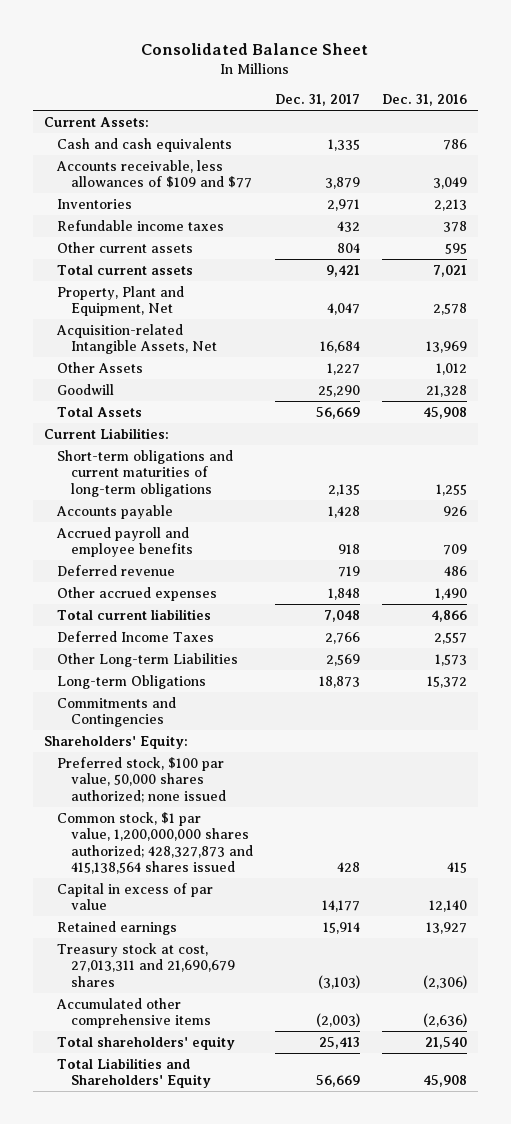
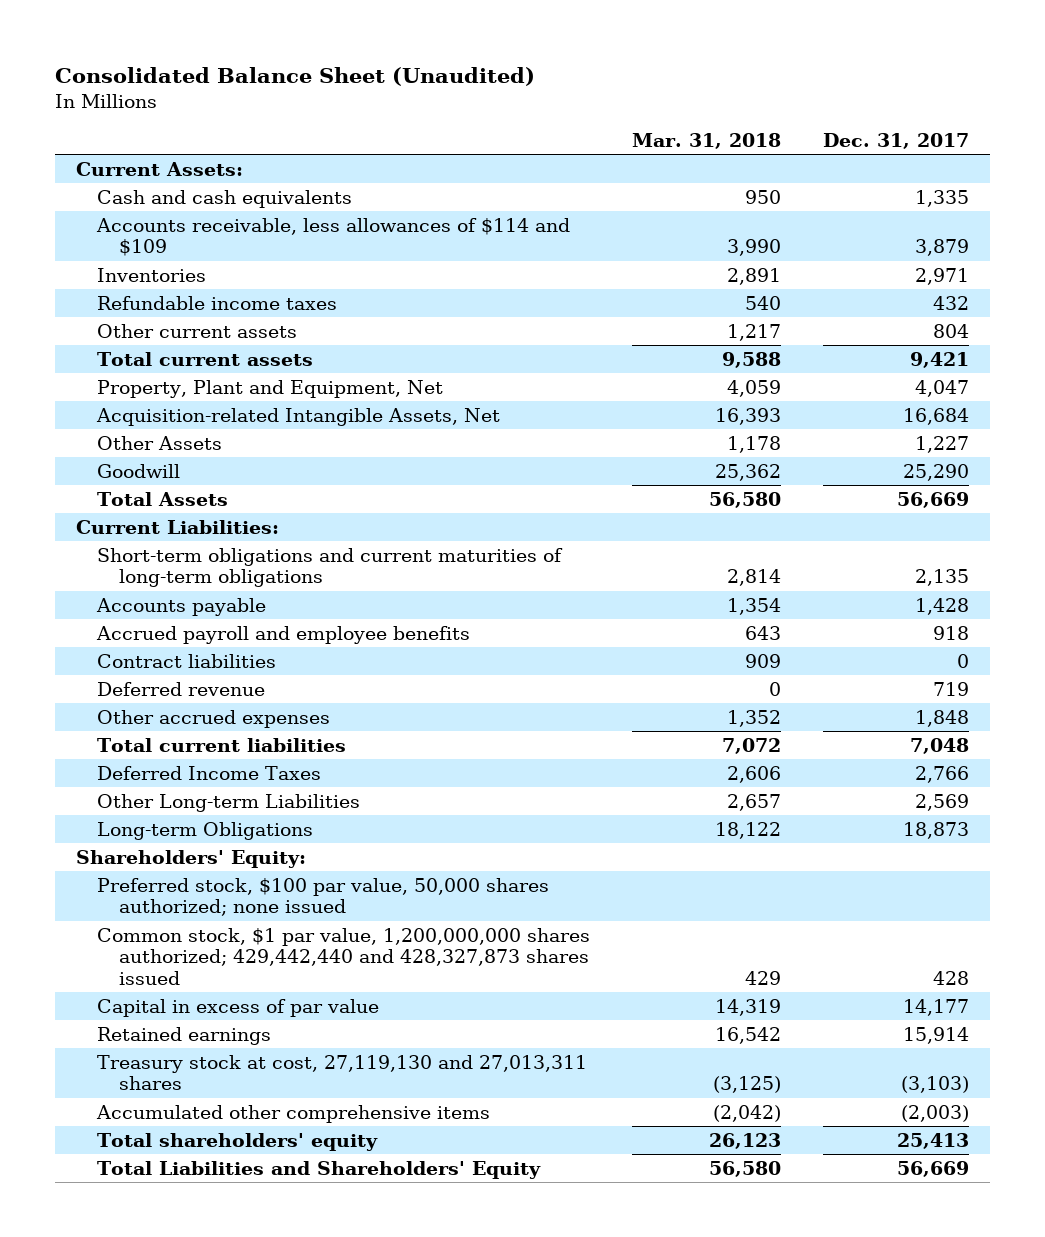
[141,43,369,56] Consolidated Balance Sheet -> [54,67,535,87] Consolidated Balance Sheet (Unaudited)
[381,94,467,107] Dec. 31, 2016 -> none
none -> [632,132,782,149] Mar. 31, 2018
[56,159,252,189] Accounts receivable, less allowances of $109 and $77 -> [96,217,571,257] Accounts receivable, less allowances of $114 and $109
none -> [97,653,277,668] Contract liabilities
[57,696,177,728] Commitments and Contingencies -> none
[57,811,253,875] Common stock, $1 par value, 1,200,000,000 shares authorized; 428,327,873 and 415,138,564 shares issued -> [97,927,591,985] Common stock, $1 par value, 1,200,000,000 shares authorized; 429,442,440 and 428,327,873 shares issued
[57,942,235,987] Treasury stock at cost, 27,013,311 and 21,690,679 shares -> [97,1054,588,1091] Treasury stock at cost, 27,119,130 and 27,013,311 shares

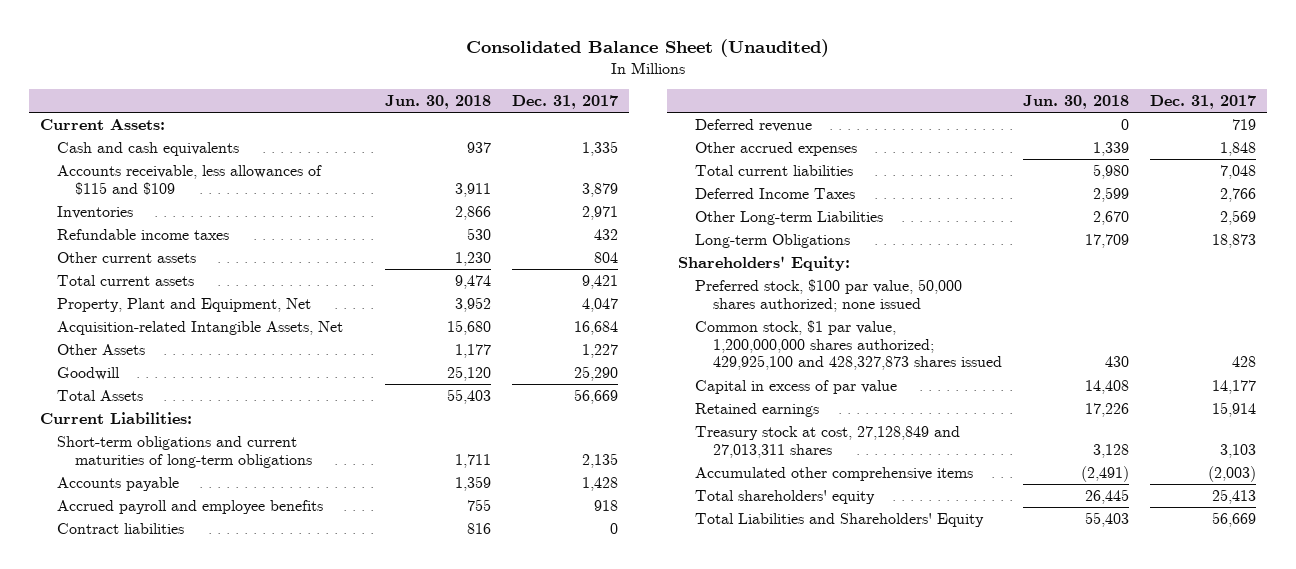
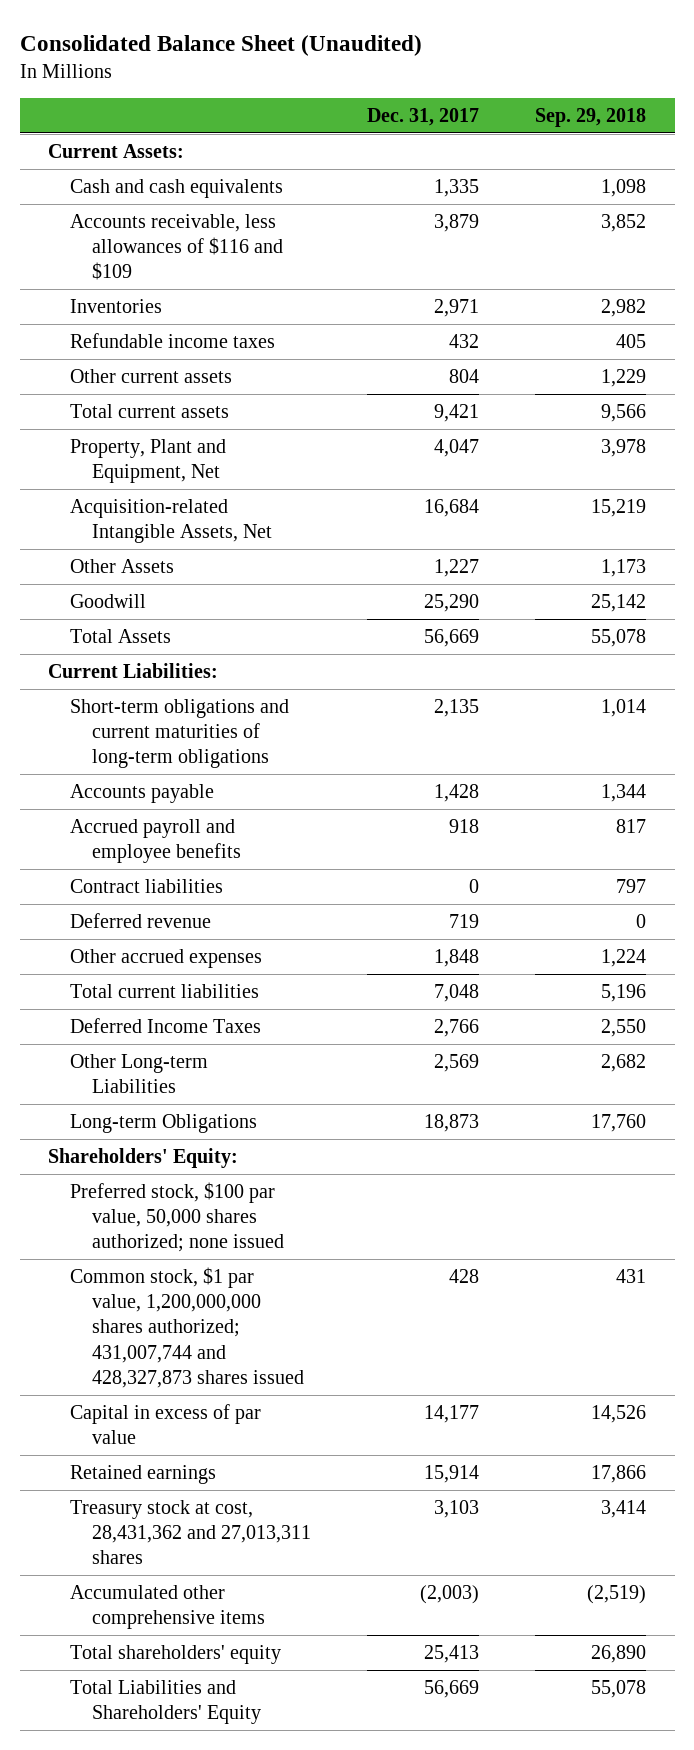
[385,95,492,110] Jun. 30, 2018 -> none
none -> [535,107,647,127] Sep. 29, 2018
[57,164,323,195] Accounts receivable, less allowances of $115 and $109 -> [69,213,283,281] Accounts receivable, less allowances of $116 and $109
[695,319,1002,371] Common stock, $1 par value, 1,200,000,000 shares authorized; 429,925,100 and 428,327,873 shares issued -> [69,1266,304,1388] Common stock, $1 par value, 1,200,000,000 shares authorized; 431,007,744 and 428,327,873 shares issued
[695,425,961,458] Treasury stock at cost, 27,128,849 and 27,013,311 shares -> [69,1499,311,1565] Treasury stock at cost, 28,431,362 and 27,013,311 shares

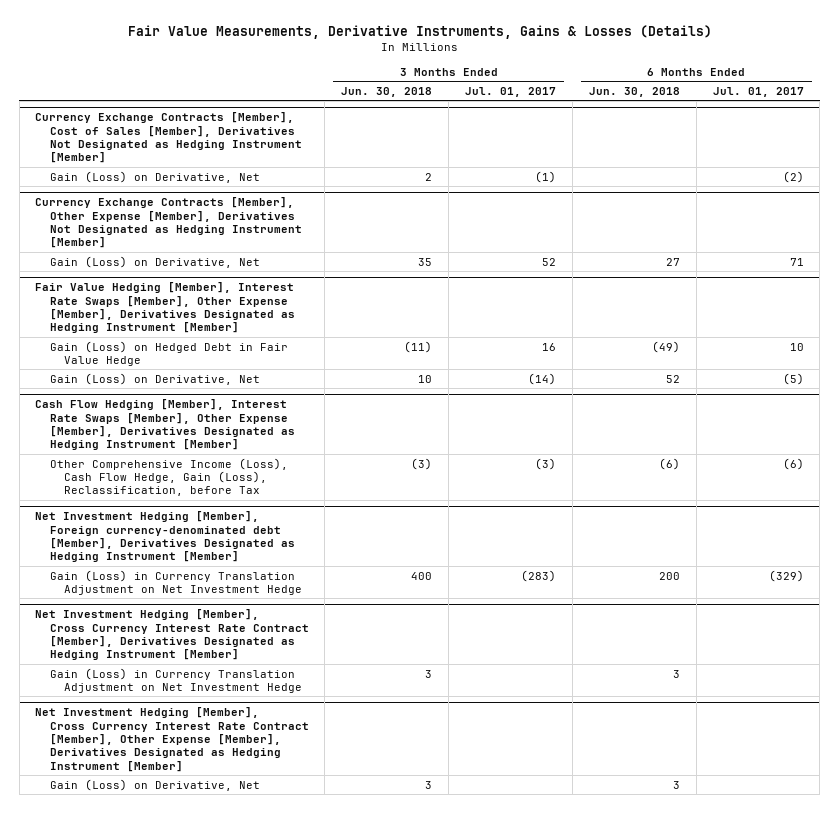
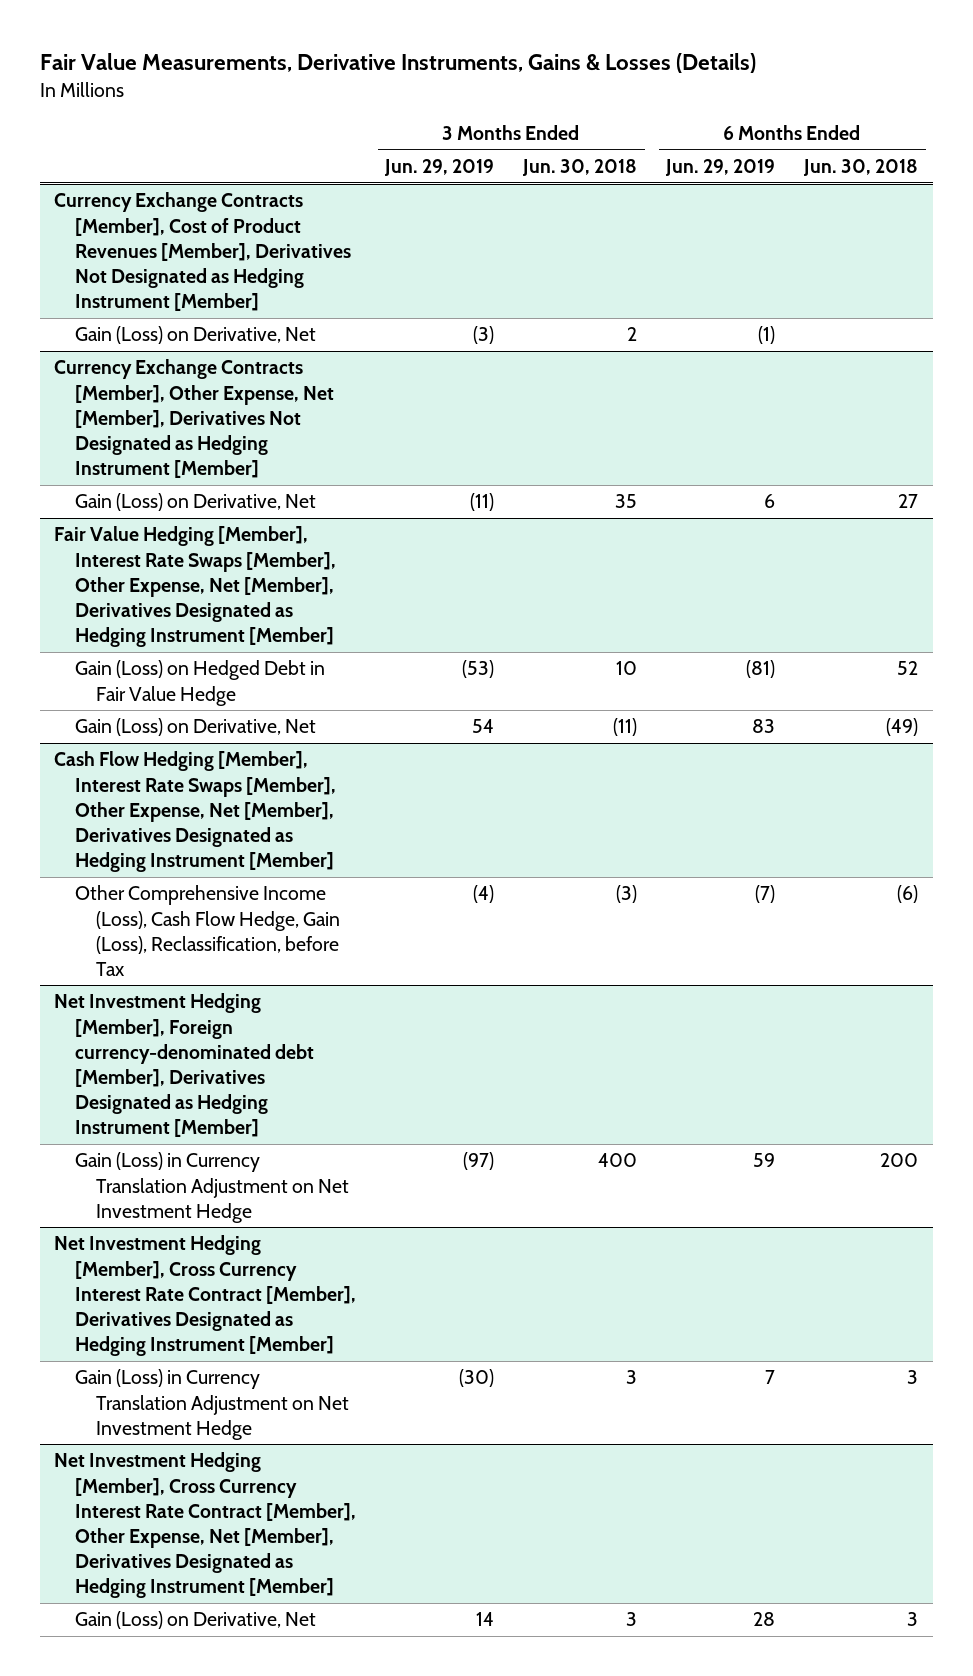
[465,86,557,97] Jul. 01, 2017 -> none
[712,86,804,97] Jul. 01, 2017 -> none
none -> [384,158,495,176] Jun. 29, 2019
none -> [665,158,776,176] Jun. 29, 2019
[35,112,302,164] Currency Exchange Contracts [Member], Cost of Sales [Member], Derivatives Not Designated as Hedging Instrument [Member] -> [54,192,352,311] Currency Exchange Contracts [Member], Cost of Product Revenues [Member], Derivatives Not Designated as Hedging Instrument [Member]
[35,197,302,249] Currency Exchange Contracts [Member], Other Expense [Member], Derivatives Not Designated as Hedging Instrument [Member] -> [54,359,335,478] Currency Exchange Contracts [Member], Other Expense, Net [Member], Derivatives Not Designated as Hedging Instrument [Member]
[35,282,295,334] Fair Value Hedging [Member], Interest Rate Swaps [Member], Other Expense [Member], Derivatives Designated as Hedging Instrument [Member] -> [54,526,337,647] Fair Value Hedging [Member], Interest Rate Swaps [Member], Other Expense, Net [Member], Derivatives Designated as Hedging Instrument [Member]
[404,340,433,353] (11) -> [616,661,638,676] 10
[651,340,680,353] (49) -> [897,661,919,676] 52
[418,374,433,383] 10 -> [613,718,638,737] (11)
[665,374,680,383] 52 -> [886,718,919,737] (49)
[35,399,295,451] Cash Flow Hedging [Member], Interest Rate Swaps [Member], Other Expense [Member], Derivatives Designated as Hedging Instrument [Member] -> [54,751,337,872] Cash Flow Hedging [Member], Interest Rate Swaps [Member], Other Expense, Net [Member], Derivatives Designated as Hedging Instrument [Member]
[35,707,309,772] Net Investment Hedging [Member], Cross Currency Interest Rate Contract [Member], Other Expense [Member], Derivatives Designated as Hedging Instrument [Member] -> [54,1452,357,1598] Net Investment Hedging [Member], Cross Currency Interest Rate Contract [Member], Other Expense, Net [Member], Derivatives Designated as Hedging Instrument [Member]

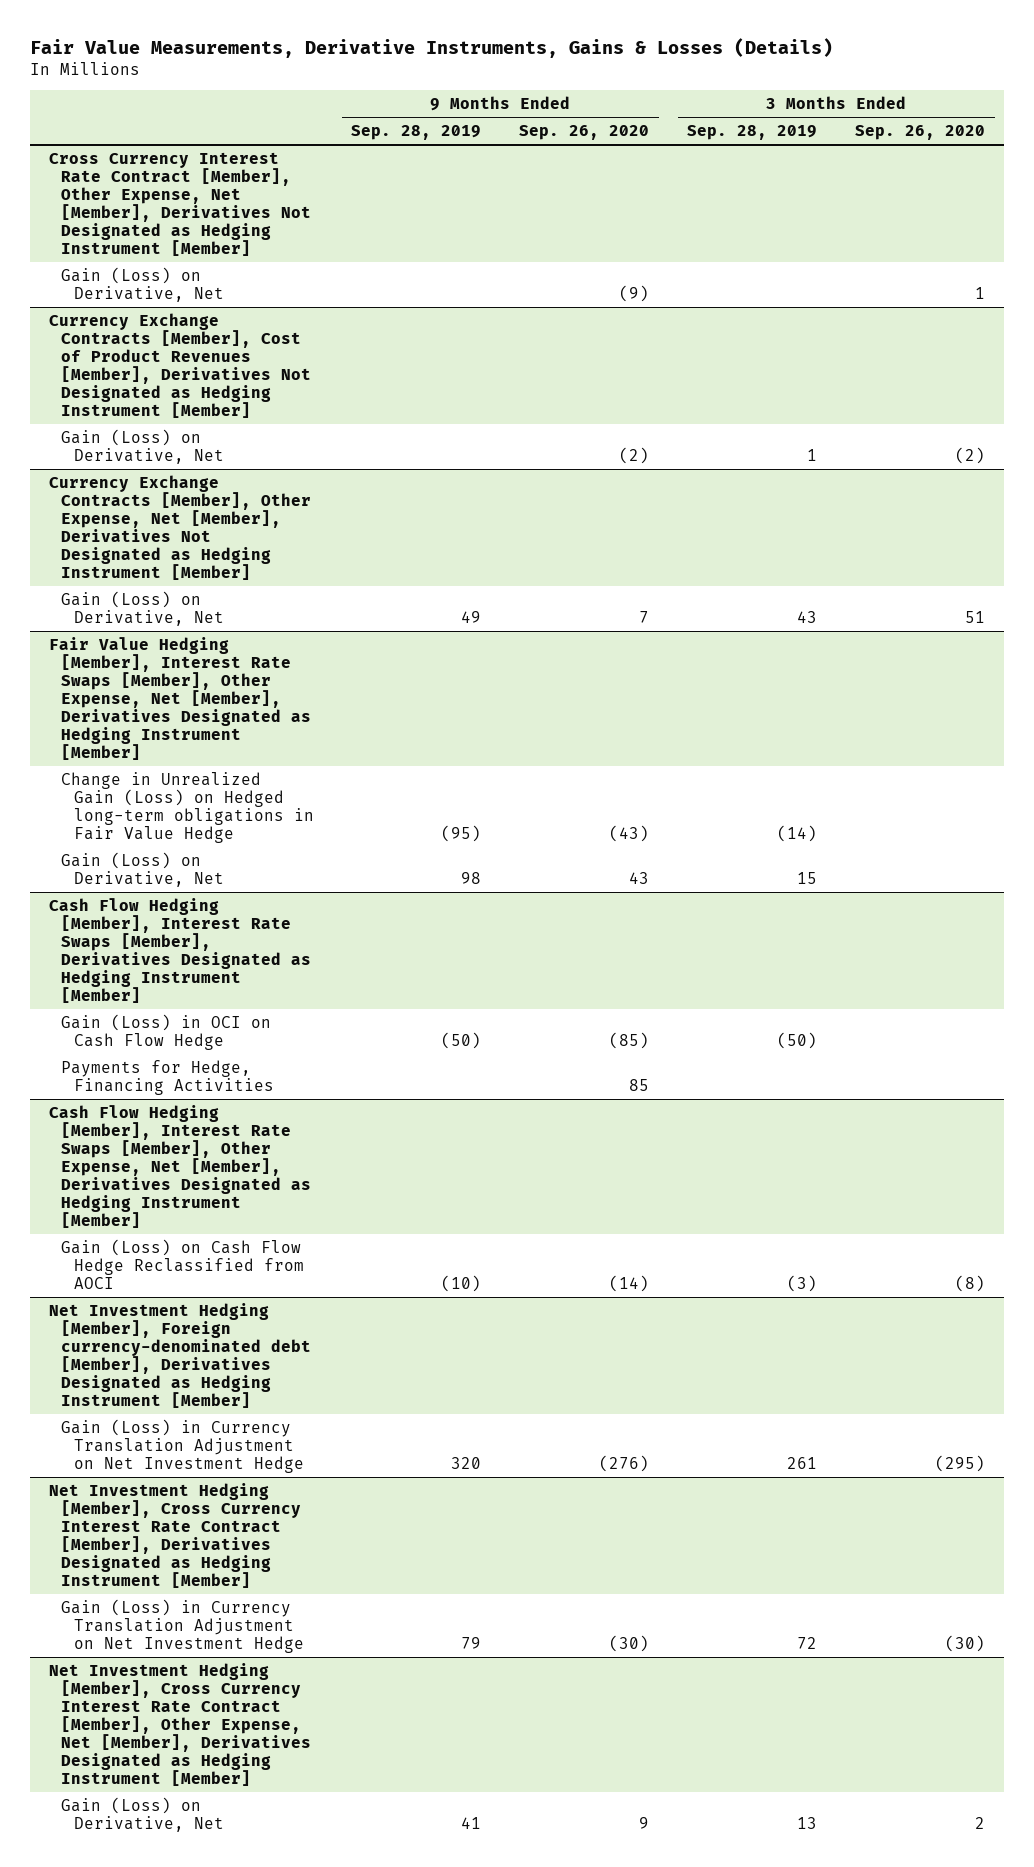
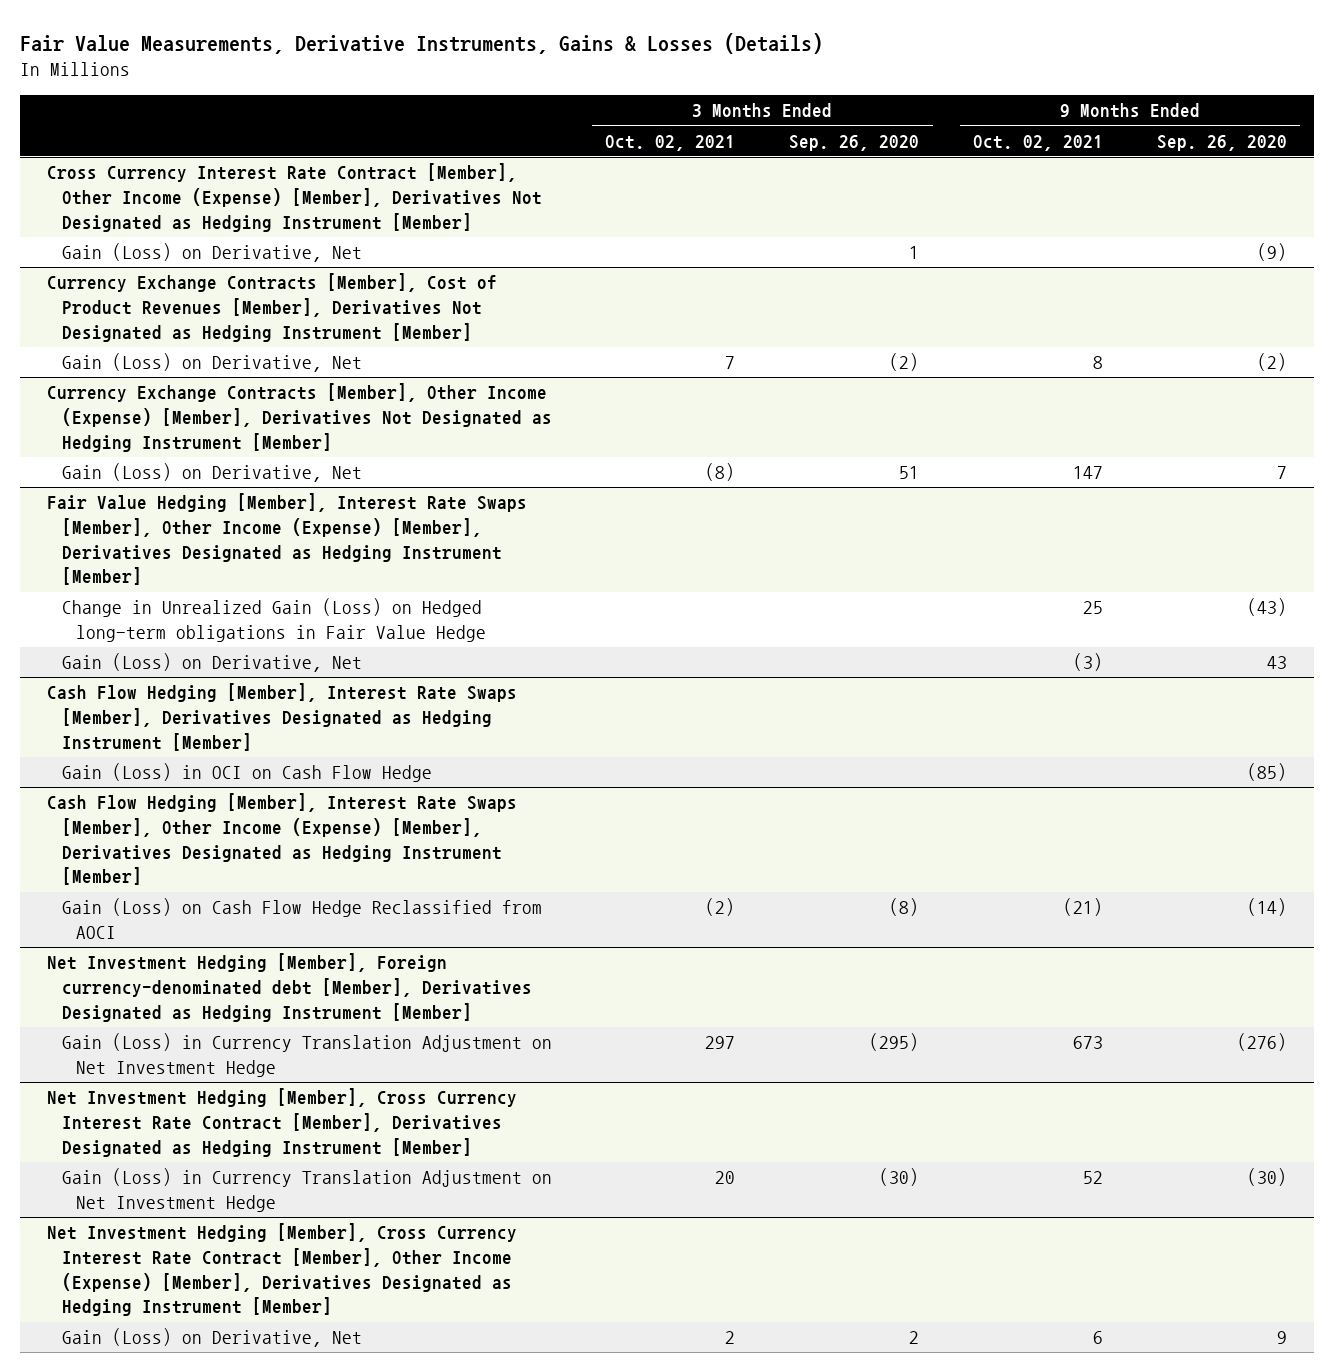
[351,125,482,141] Sep. 28, 2019 -> none
[687,125,818,141] Sep. 28, 2019 -> none
none -> [605,134,736,151] Oct. 02, 2021
none -> [972,134,1103,151] Oct. 02, 2021
[48,151,312,257] Cross Currency Interest Rate Contract [Member], Other Expense, Net [Member], Derivatives Not Designated as Hedging Instrument [Member] -> [46,163,542,232] Cross Currency Interest Rate Contract [Member], Other Income (Expense) [Member], Derivatives Not Designated as Hedging Instrument [Member]
[48,474,312,581] Currency Exchange Contracts [Member], Other Expense, Net [Member], Derivatives Not Designated as Hedging Instrument [Member] -> [46,383,552,452] Currency Exchange Contracts [Member], Other Income (Expense) [Member], Derivatives Not Designated as Hedging Instrument [Member]
[48,636,312,761] Fair Value Hedging [Member], Interest Rate Swaps [Member], Other Expense, Net [Member], Derivatives Designated as Hedging Instrument [Member] -> [46,493,527,586] Fair Value Hedging [Member], Interest Rate Swaps [Member], Other Income (Expense) [Member], Derivatives Designated as Hedging Instrument [Member]
[61,1059,274,1095] Payments for Hedge, Financing Activities -> none
[48,1104,312,1229] Cash Flow Hedging [Member], Interest Rate Swaps [Member], Other Expense, Net [Member], Derivatives Designated as Hedging Instrument [Member] -> [46,793,517,886] Cash Flow Hedging [Member], Interest Rate Swaps [Member], Other Income (Expense) [Member], Derivatives Designated as Hedging Instrument [Member]
[48,1662,312,1787] Net Investment Hedging [Member], Cross Currency Interest Rate Contract [Member], Other Expense, Net [Member], Derivatives Designated as Hedging Instrument [Member] -> [46,1223,517,1317] Net Investment Hedging [Member], Cross Currency Interest Rate Contract [Member], Other Income (Expense) [Member], Derivatives Designated as Hedging Instrument [Member]

